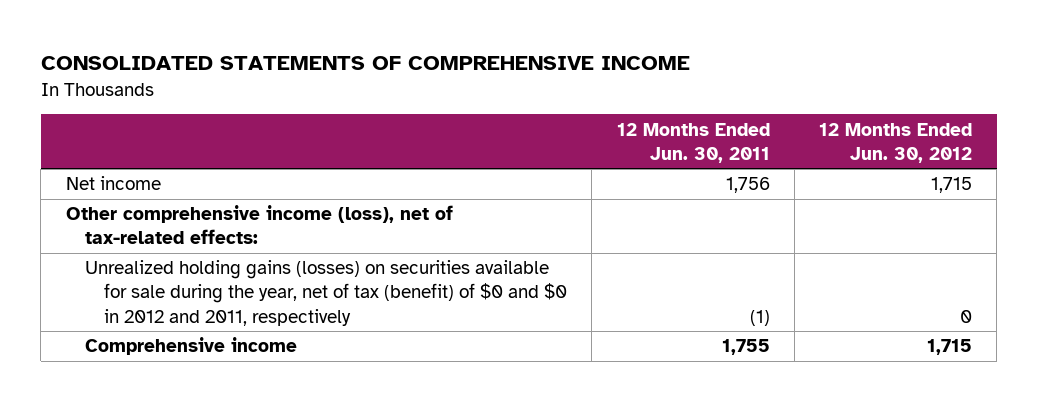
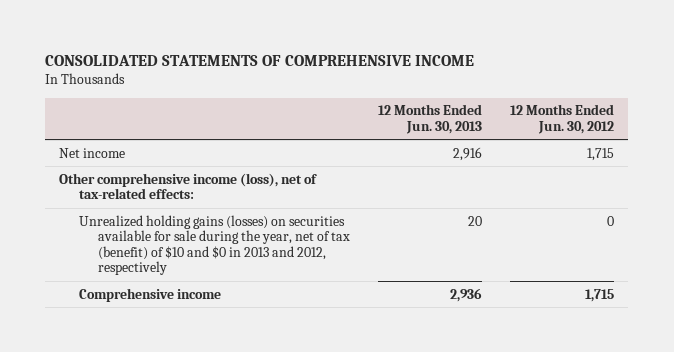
[616,122,770,163] 12 Months Ended Jun. 30, 2011 -> none
none -> [378,104,483,135] 12 Months Ended Jun. 30, 2013
[84,260,568,326] Unrealized holding gains (losses) on securities available for sale during the year, net of tax (benefit) of $0 and $0 in 2012 and 2011, respectively -> [78,214,351,276] Unrealized holding gains (losses) on securities available for sale during the year, net of tax (benefit) of $10 and $0 in 2013 and 2012, respectively

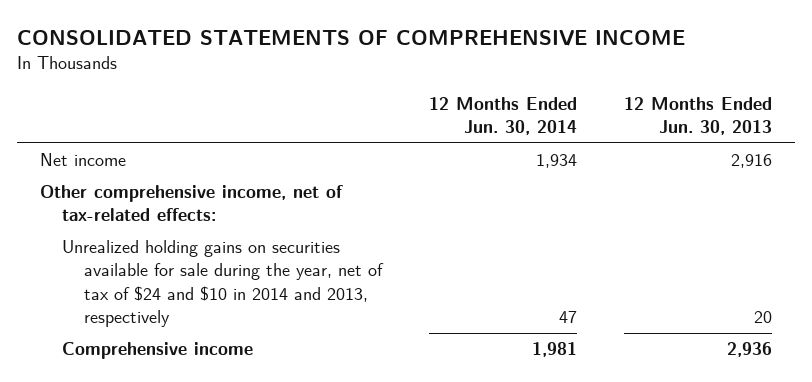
[510,104,615,135] 12 Months Ended Jun. 30, 2012 -> none
none -> [428,96,577,136] 12 Months Ended Jun. 30, 2014
[59,172,318,200] Other comprehensive income (loss), net of tax-related effects: -> [40,185,344,222] Other comprehensive income, net of tax-related effects:
[78,214,351,276] Unrealized holding gains (losses) on securities available for sale during the year, net of tax (benefit) of $10 and $0 in 2013 and 2012, respectively -> [62,240,384,328] Unrealized holding gains on securities available for sale during the year, net of tax of $24 and $10 in 2014 and 2013, respectively

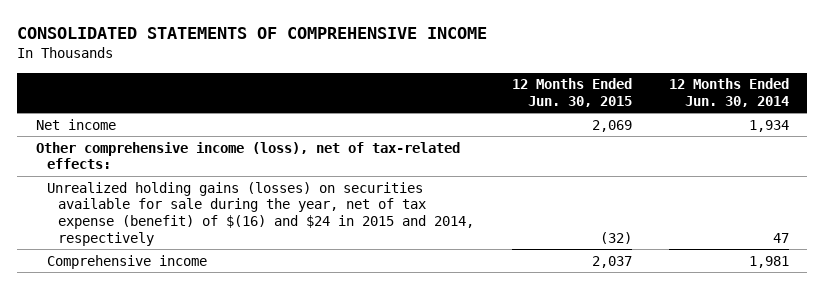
[623,96,772,136] 12 Months Ended Jun. 30, 2013 -> none
none -> [511,78,632,107] 12 Months Ended Jun. 30, 2015
[40,185,344,222] Other comprehensive income, net of tax-related effects: -> [35,141,460,170] Other comprehensive income (loss), net of tax-related effects:
[62,240,384,328] Unrealized holding gains on securities available for sale during the year, net of tax of $24 and $10 in 2014 and 2013, respectively -> [46,181,475,247] Unrealized holding gains (losses) on securities available for sale during the year, net of tax expense (benefit) of $(16) and $24 in 2015 and 2014, respectively

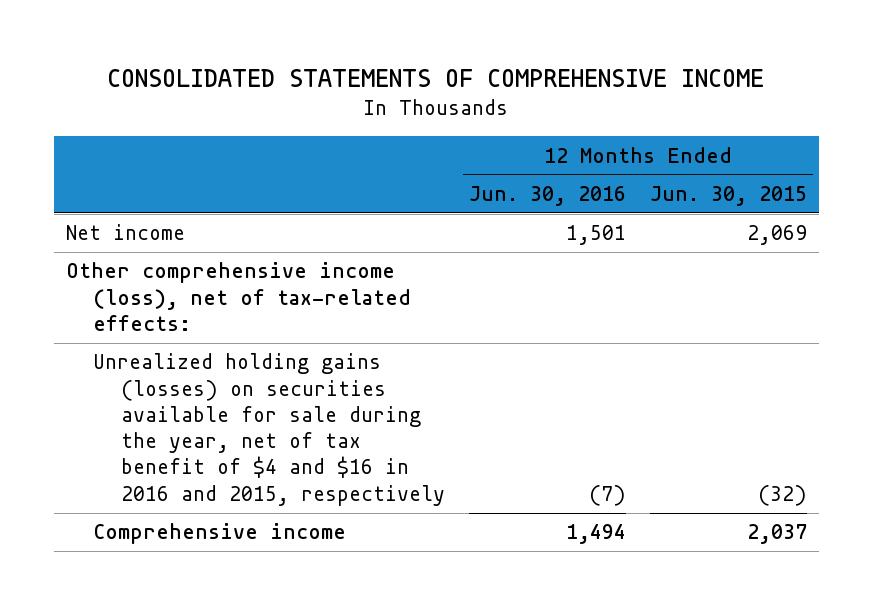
[668,78,789,107] 12 Months Ended Jun. 30, 2014 -> none
none -> [468,185,626,206] Jun. 30, 2016
[46,181,475,247] Unrealized holding gains (losses) on securities available for sale during the year, net of tax expense (benefit) of $(16) and $24 in 2015 and 2014, respectively -> [93,353,446,506] Unrealized holding gains (losses) on securities available for sale during the year, net of tax benefit of $4 and $16 in 2016 and 2015, respectively

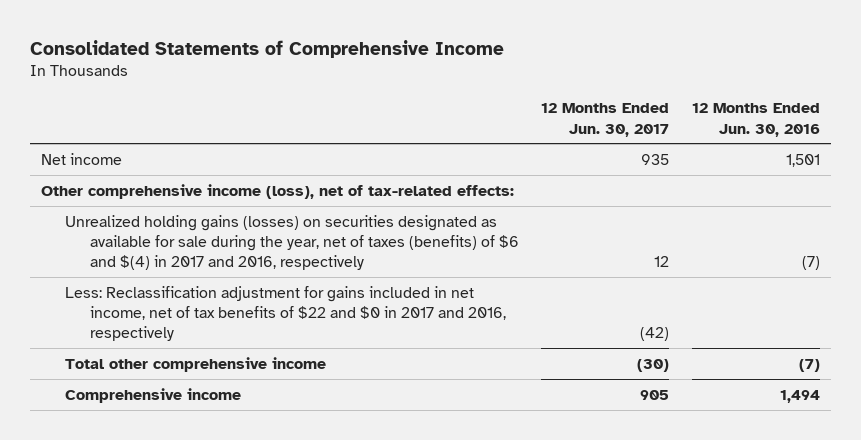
[107,68,765,87] CONSOLIDATED STATEMENTS OF COMPREHENSIVE INCOME -> [29,39,504,58] Consolidated Statements of Comprehensive Income
[649,185,807,206] Jun. 30, 2015 -> none
none -> [541,103,670,137] 12 Months Ended Jun. 30, 2017
[93,353,446,506] Unrealized holding gains (losses) on securities available for sale during the year, net of tax benefit of $4 and $16 in 2016 and 2015, respectively -> [65,214,519,271] Unrealized holding gains (losses) on securities designated as available for sale during the year, net of taxes (benefits) of $6 and $(4) in 2017 and 2016, respectively
none -> [65,285,506,342] Less: Reclassification adjustment for gains included in net income, net of tax benefits of $22 and $0 in 2017 and 2016, respectively
none -> [65,356,327,372] Total other comprehensive income

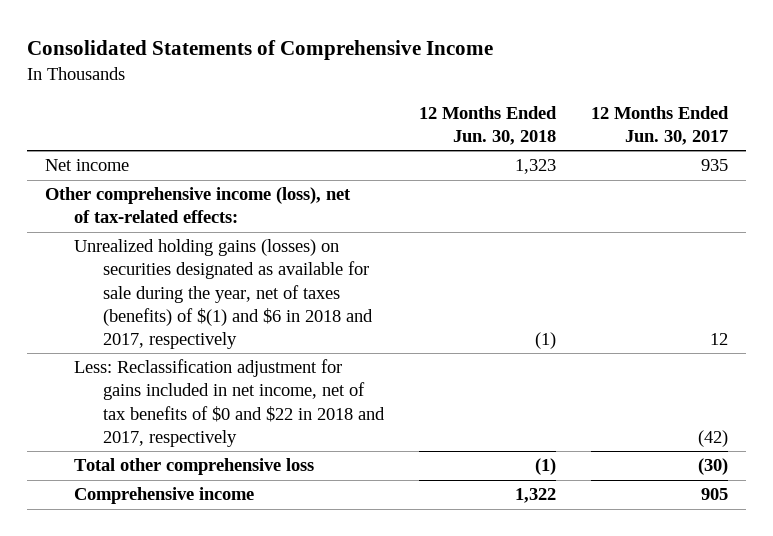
[691,103,820,137] 12 Months Ended Jun. 30, 2016 -> none
none -> [419,105,558,145] 12 Months Ended Jun. 30, 2018
[65,214,519,271] Unrealized holding gains (losses) on securities designated as available for sale during the year, net of taxes (benefits) of $6 and $(4) in 2017 and 2016, respectively -> [73,239,373,349] Unrealized holding gains (losses) on securities designated as available for sale during the year, net of taxes (benefits) of $(1) and $6 in 2018 and 2017, respectively
[65,285,506,342] Less: Reclassification adjustment for gains included in net income, net of tax benefits of $22 and $0 in 2017 and 2016, respectively -> [73,359,385,447] Less: Reclassification adjustment for gains included in net income, net of tax benefits of $0 and $22 in 2018 and 2017, respectively
[65,356,327,372] Total other comprehensive income -> [73,458,314,476] Total other comprehensive loss

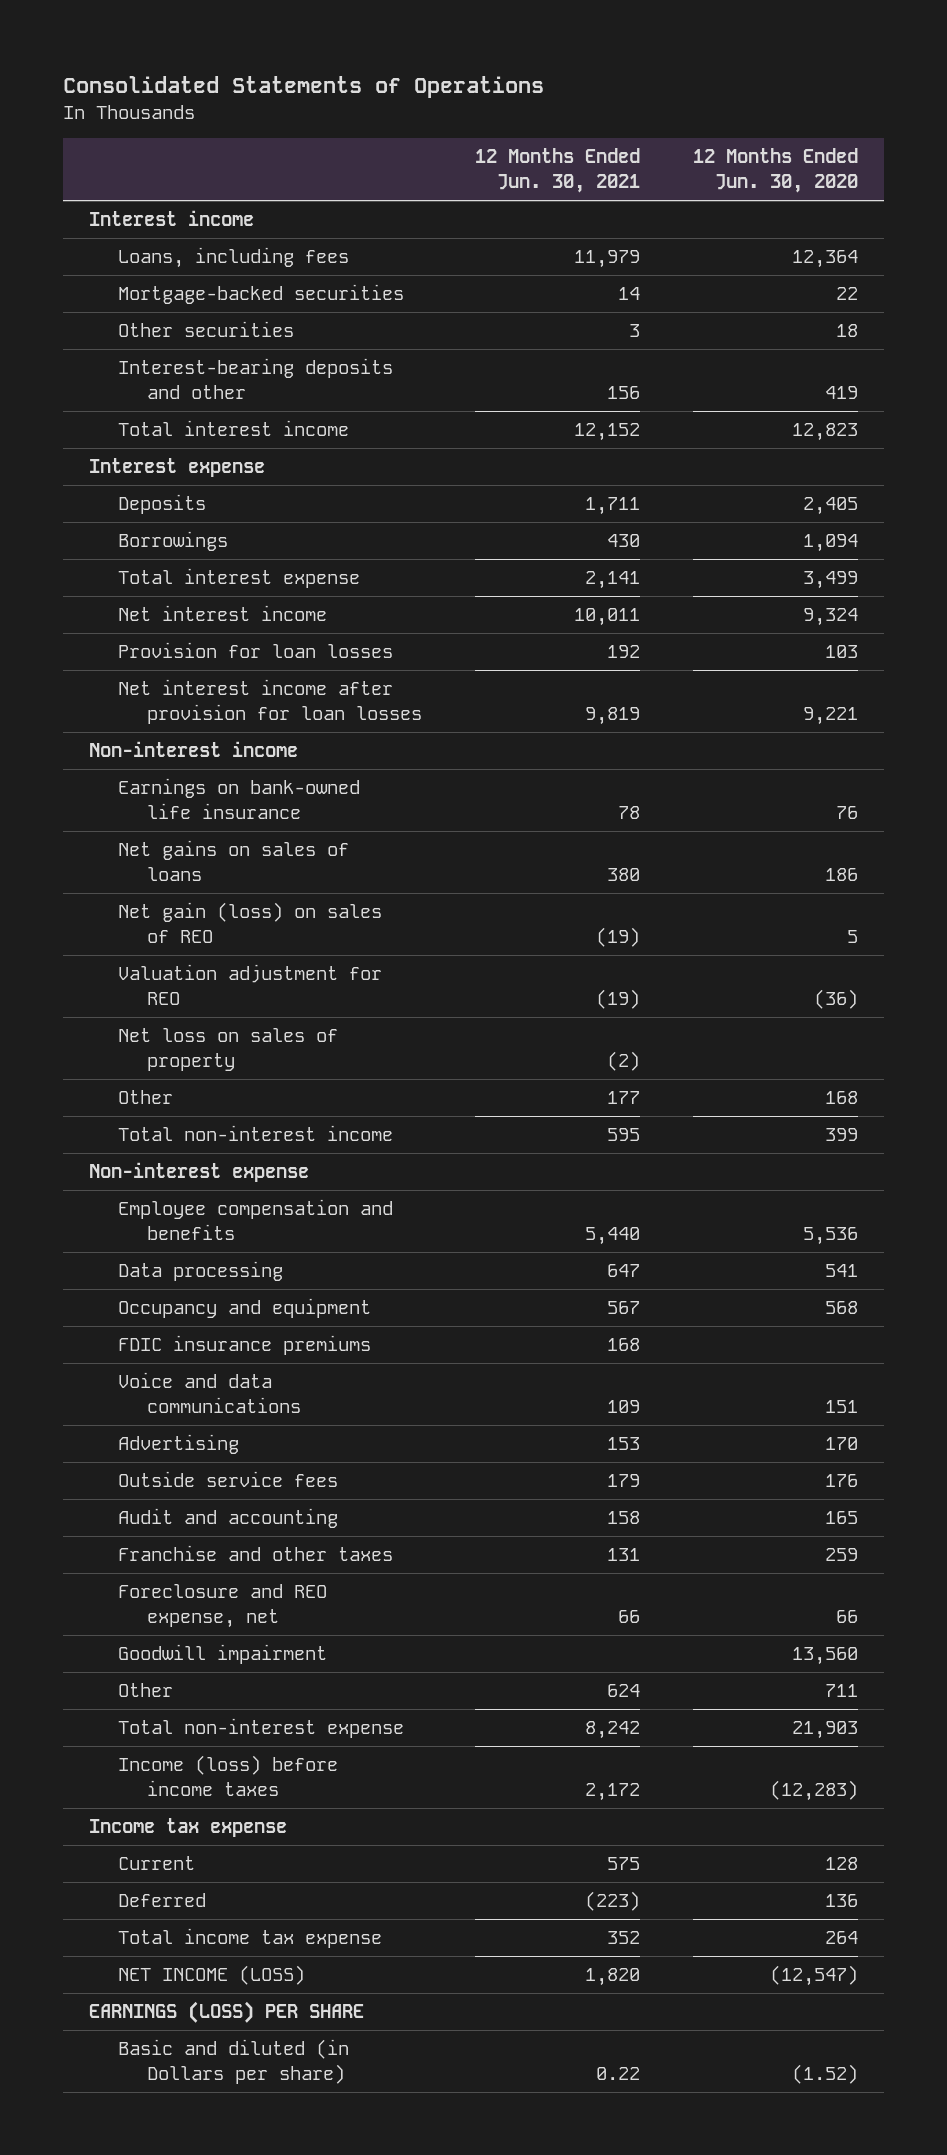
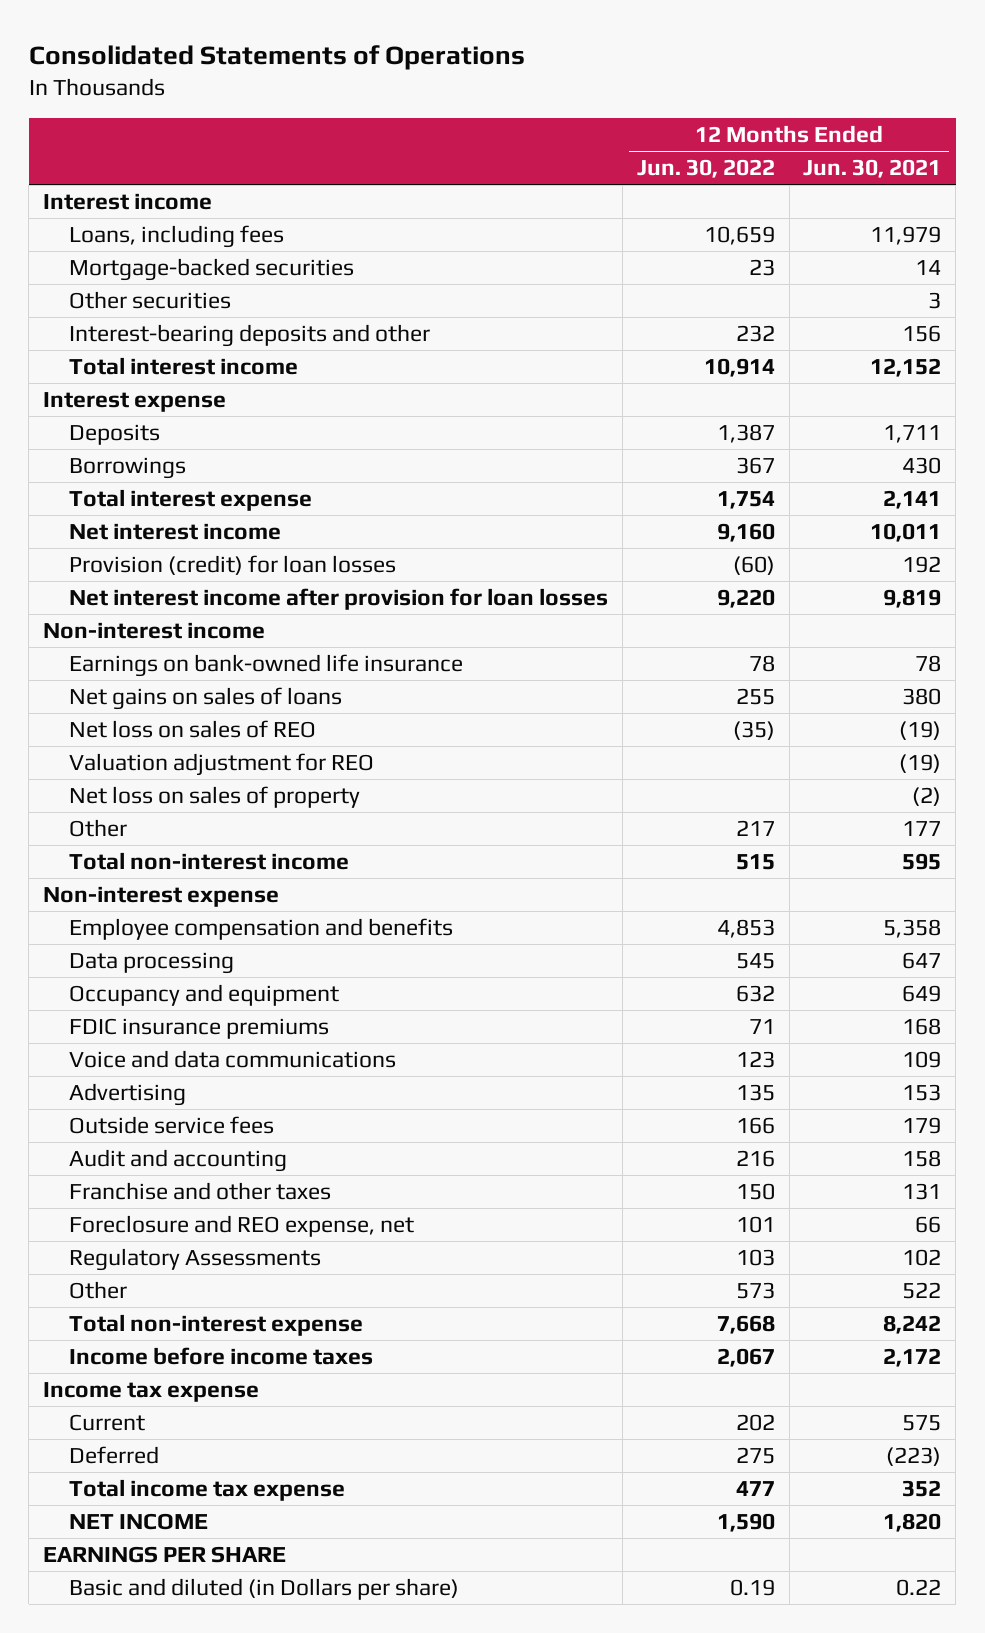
[692,148,858,194] 12 Months Ended Jun. 30, 2020 -> none
none -> [636,159,775,179] Jun. 30, 2022
[118,642,394,659] Provision for loan losses -> [68,555,396,576] Provision (credit) for loan losses
[118,902,383,944] Net gain (loss) on sales of REO -> [68,720,316,739] Net loss on sales of REO
[584,1227,640,1246] 5,440 -> [883,919,942,939] 5,358
[606,1301,640,1315] 567 -> [902,985,942,1003] 649
[118,1644,328,1665] Goodwill impairment -> none
none -> [68,1248,321,1272] Regulatory Assessments
[606,1684,640,1698] 624 -> [902,1282,942,1300] 522
[118,1755,339,1797] Income (loss) before income taxes -> [68,1347,373,1366] Income before income taxes
[118,1965,306,1986] NET INCOME (LOSS) -> [68,1513,208,1531] NET INCOME
[89,2001,365,2024] EARNINGS (LOSS) PER SHARE -> [43,1546,287,1564] EARNINGS PER SHARE

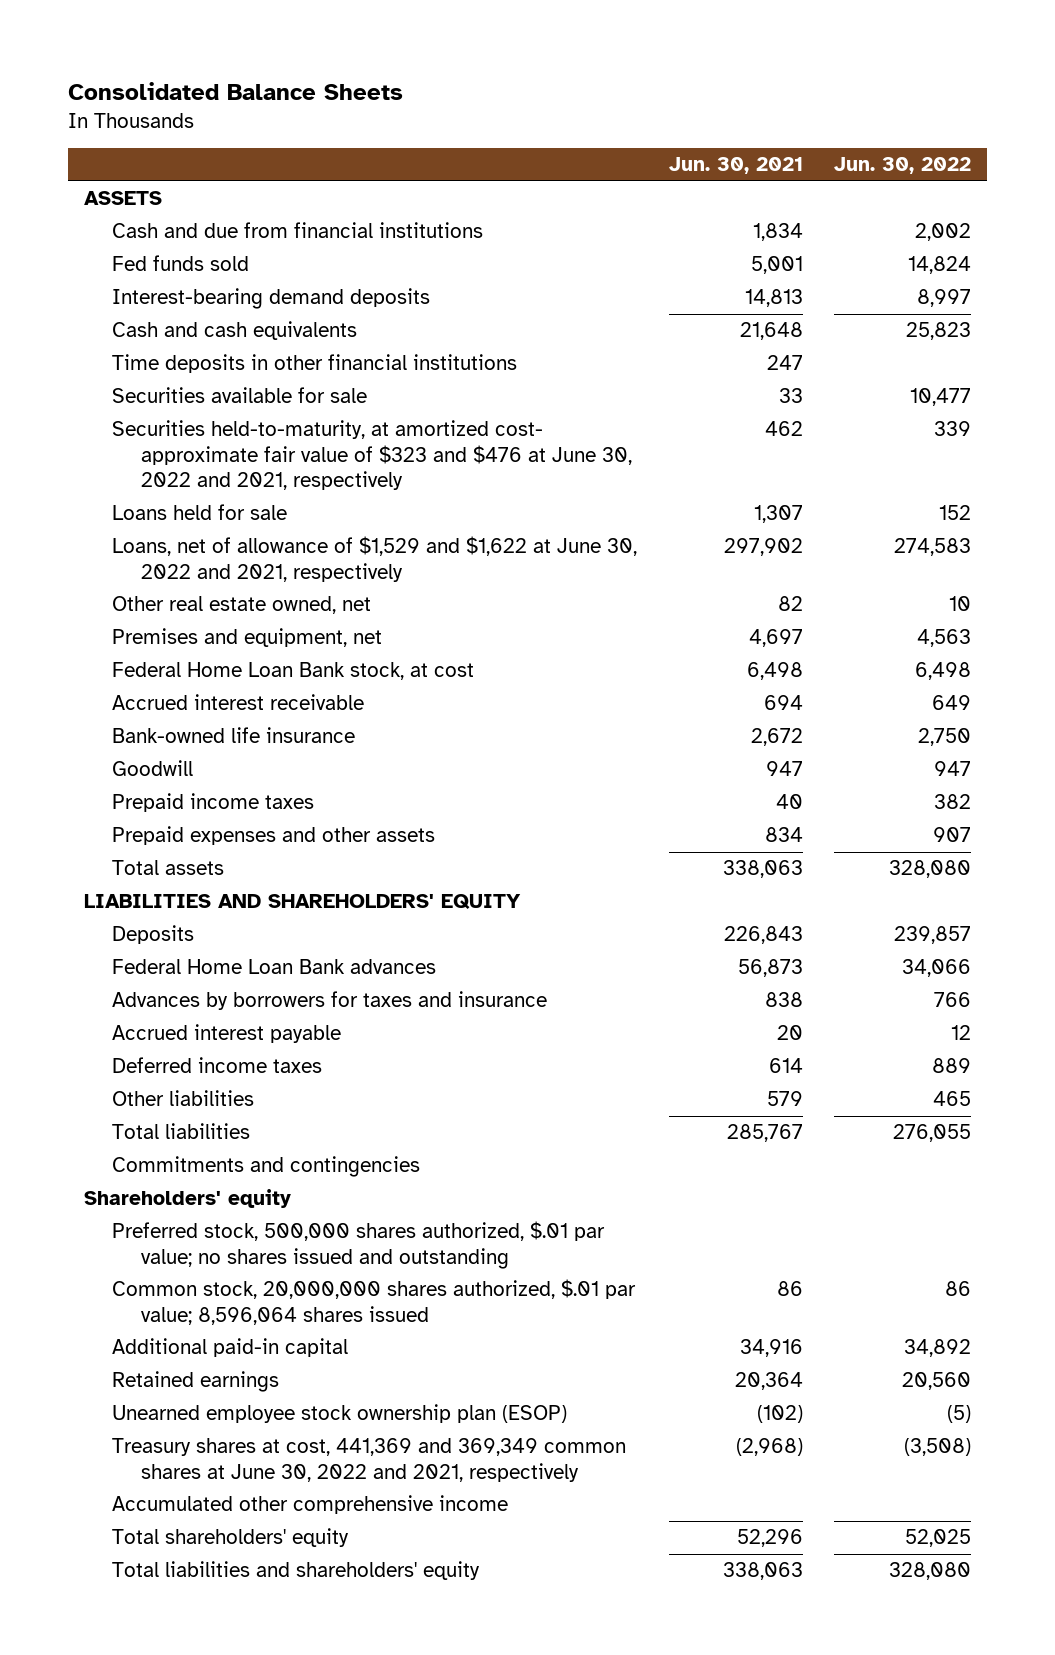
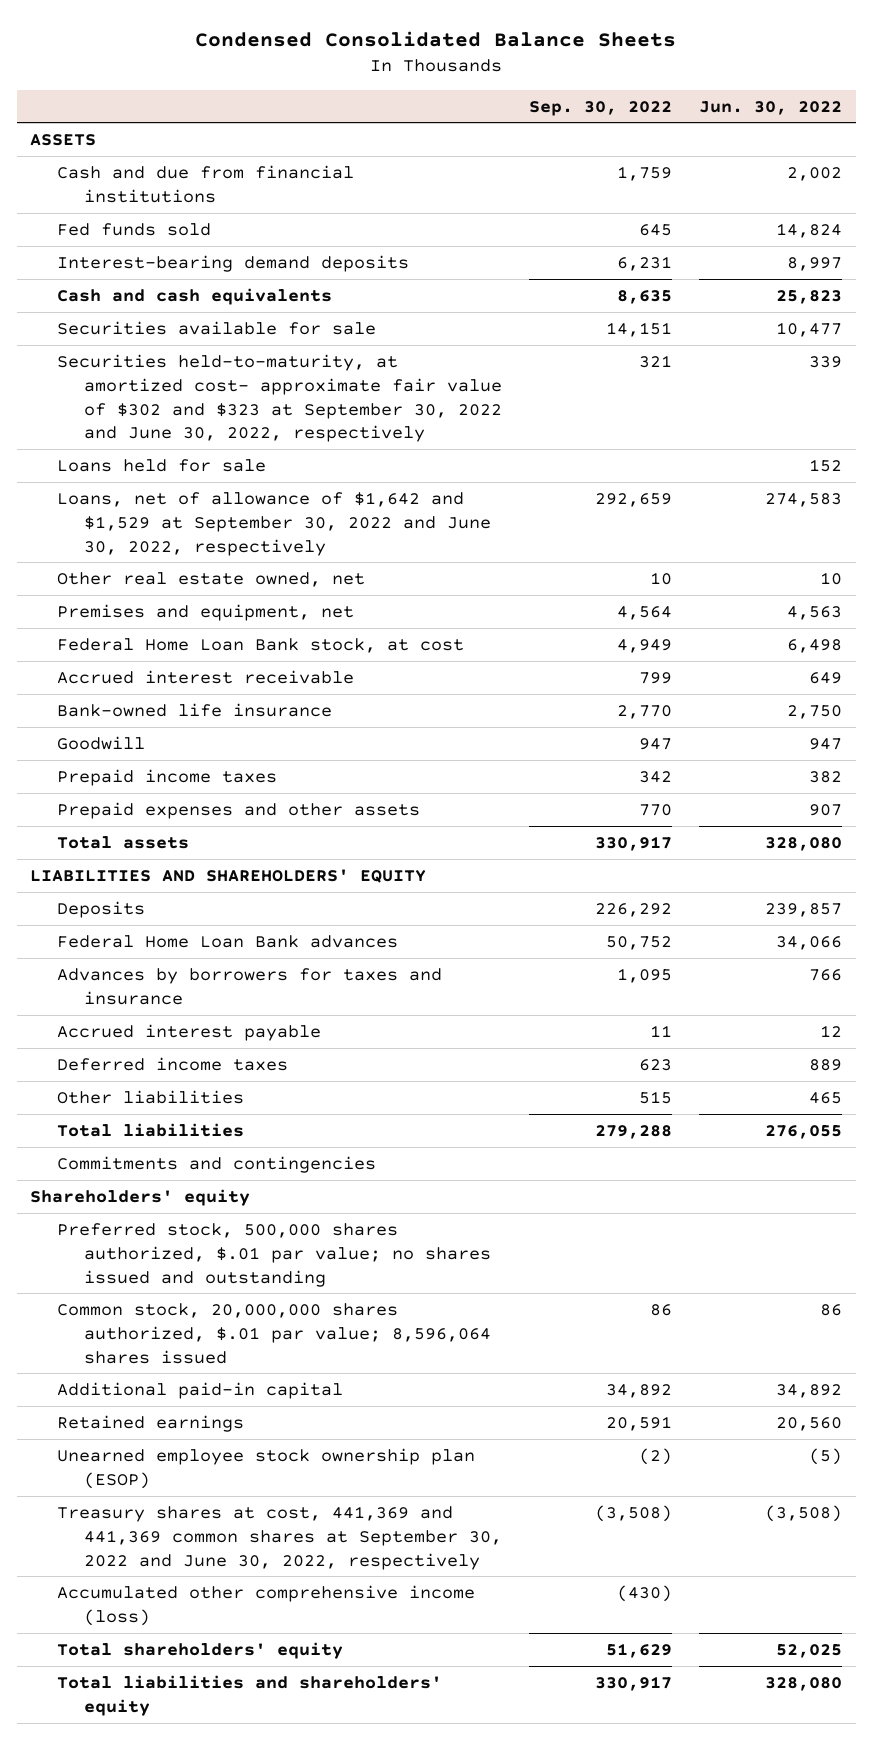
[68,81,404,100] Consolidated Balance Sheets -> [195,30,677,47] Condensed Consolidated Balance Sheets
[668,157,803,175] Jun. 30, 2021 -> none
none -> [529,100,673,116] Sep. 30, 2022
[112,354,518,374] Time deposits in other financial institutions -> none
[112,420,632,491] Securities held-to-maturity, at amortized cost- approximate fair value of $323 and $476 at June 30, 2022 and 2021, respectively -> [57,353,503,443] Securities held-to-maturity, at amortized cost- approximate fair value of $302 and $323 at September 30, 2022 and June 30, 2022, respectively
[112,536,638,582] Loans, net of allowance of $1,529 and $1,622 at June 30, 2022 and 2021, respectively -> [57,491,492,556] Loans, net of allowance of $1,642 and $1,529 at September 30, 2022 and June 30, 2022, respectively
[112,1438,627,1482] Treasury shares at cost, 441,369 and 369,349 common shares at June 30, 2022 and 2021, respectively -> [57,1505,503,1570] Treasury shares at cost, 441,369 and 441,369 common shares at September 30, 2022 and June 30, 2022, respectively
[112,1495,509,1515] Accumulated other comprehensive income -> [57,1584,476,1626] Accumulated other comprehensive income (loss)

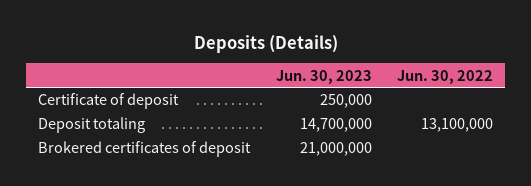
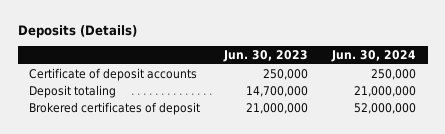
[396,69,493,84] Jun. 30, 2022 -> none
none -> [331,50,417,63] Jun. 30, 2024
[38,93,180,110] Certificate of deposit -> [29,67,198,81] Certificate of deposit accounts

